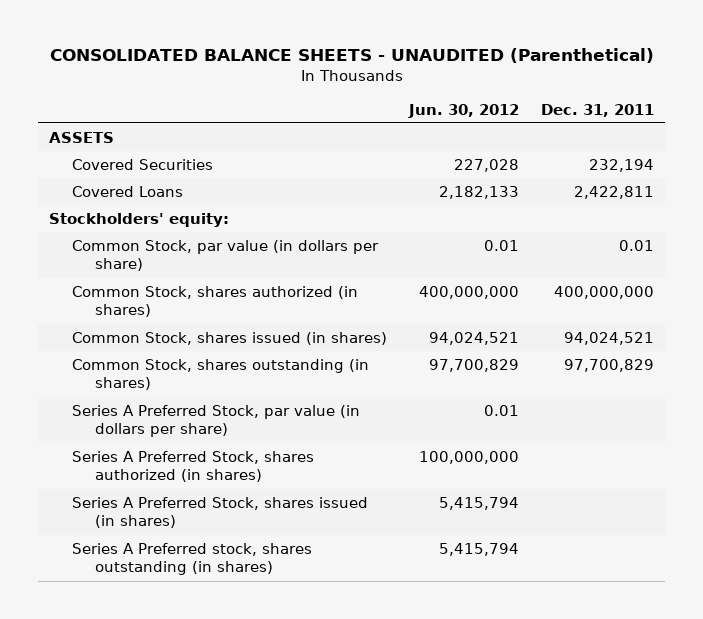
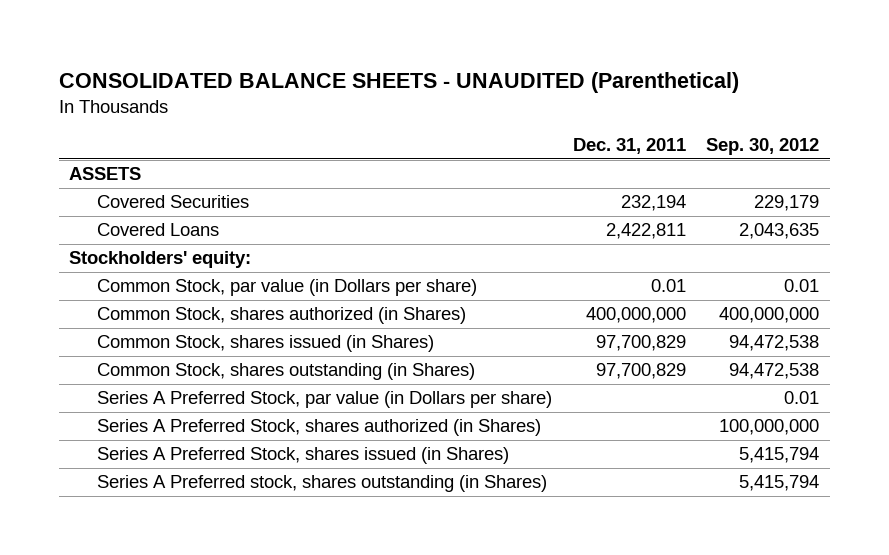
[408,103,520,118] Jun. 30, 2012 -> none
none -> [706,138,820,156] Sep. 30, 2012
[71,239,379,272] Common Stock, par value (in dollars per share) -> [96,279,477,297] Common Stock, par value (in Dollars per share)
[71,285,358,318] Common Stock, shares authorized (in shares) -> [96,307,466,325] Common Stock, shares authorized (in Shares)
[71,331,387,345] Common Stock, shares issued (in shares) -> [96,335,434,353] Common Stock, shares issued (in Shares)
[564,331,655,345] 94,024,521 -> [595,335,686,352] 97,700,829
[71,358,369,391] Common Stock, shares outstanding (in shares) -> [96,363,475,381] Common Stock, shares outstanding (in Shares)
[71,404,360,438] Series A Preferred Stock, par value (in dollars per share) -> [96,391,552,409] Series A Preferred Stock, par value (in Dollars per share)
[71,450,314,483] Series A Preferred Stock, shares authorized (in shares) -> [96,419,541,437] Series A Preferred Stock, shares authorized (in Shares)
[71,496,368,529] Series A Preferred Stock, shares issued (in shares) -> [96,447,509,465] Series A Preferred Stock, shares issued (in Shares)
[71,542,312,576] Series A Preferred stock, shares outstanding (in shares) -> [96,475,547,493] Series A Preferred stock, shares outstanding (in Shares)

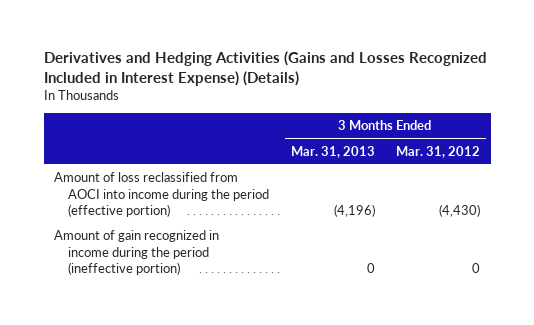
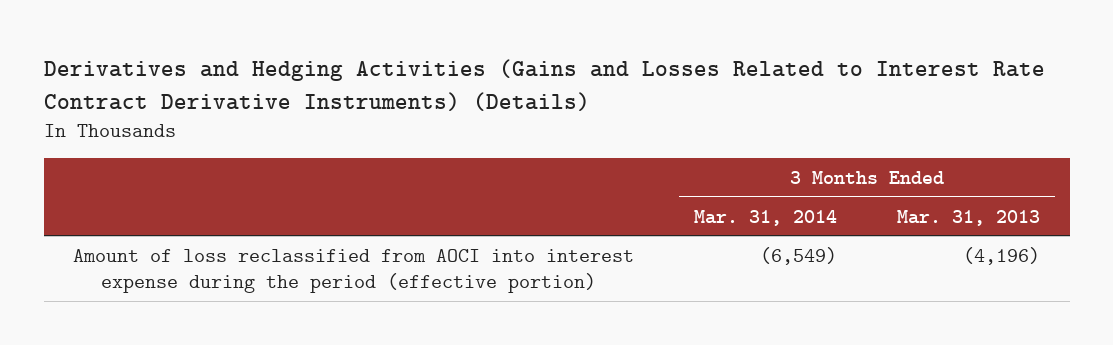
[43,51,487,87] Derivatives and Hedging Activities (Gains and Losses Recognized Included in Interest Expense) (Details) -> [43,59,1045,111] Derivatives and Hedging Activities (Gains and Losses Related to Interest Rate Contract Derivative Instruments) (Details)
[396,145,481,158] Mar. 31, 2012 -> none
none -> [694,209,838,226] Mar. 31, 2014
[54,230,220,276] Amount of gain recognized in income during the period (ineffective portion) -> none
[54,172,270,218] Amount of loss reclassified from AOCI into income during the period (effective portion) -> [73,248,635,294] Amount of loss reclassified from AOCI into interest expense during the period (effective portion)

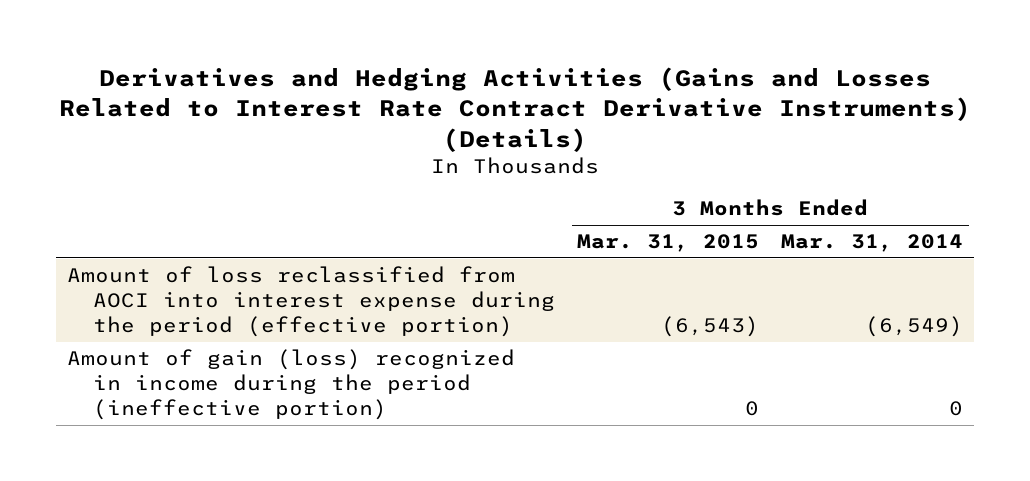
[896,209,1040,226] Mar. 31, 2013 -> none
none -> [577,234,760,253] Mar. 31, 2015
none -> [67,349,516,420] Amount of gain (loss) recognized in income during the period (ineffective portion)

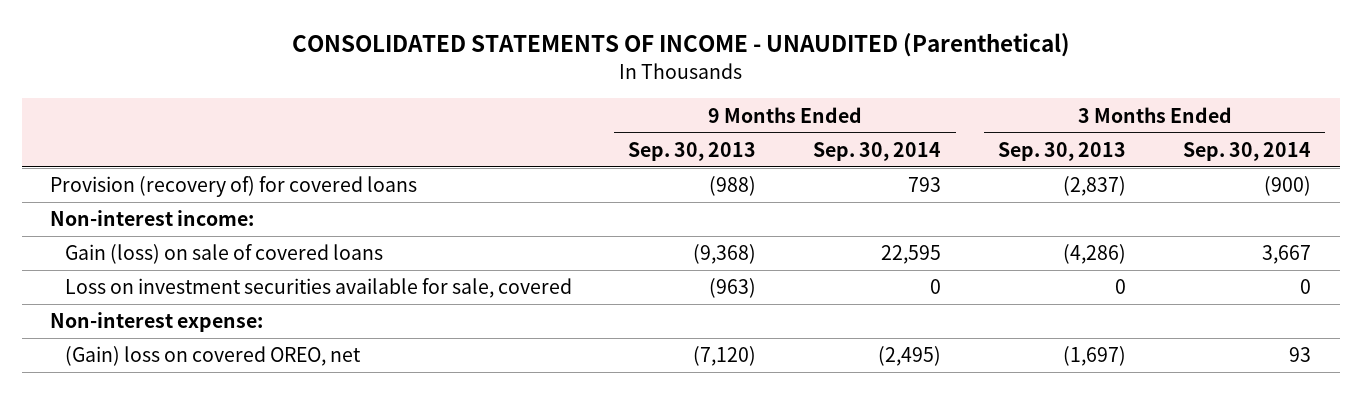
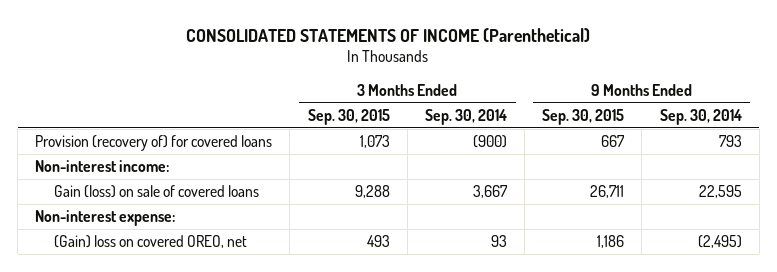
[291,33,1070,58] CONSOLIDATED STATEMENTS OF INCOME - UNAUDITED (Parenthetical) -> [186,27,591,42] CONSOLIDATED STATEMENTS OF INCOME (Parenthetical)
[628,141,757,161] Sep. 30, 2013 -> none
[998,141,1127,161] Sep. 30, 2013 -> none
none -> [307,109,390,126] Sep. 30, 2015
none -> [542,109,625,126] Sep. 30, 2015
[64,278,572,299] Loss on investment securities available for sale, covered -> none

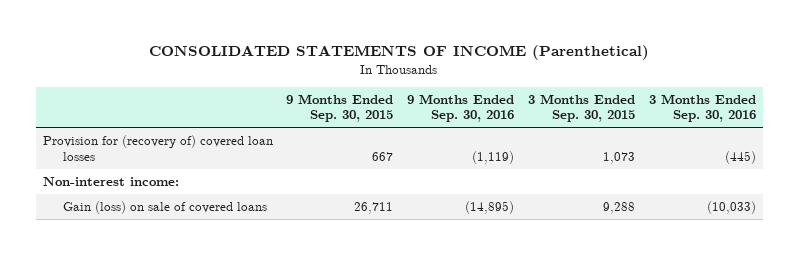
[424,109,507,126] Sep. 30, 2014 -> none
[659,109,742,126] Sep. 30, 2014 -> none
none -> [407,93,515,123] 9 Months Ended Sep. 30, 2016
none -> [648,93,756,123] 3 Months Ended Sep. 30, 2016
[35,135,273,152] Provision (recovery of) for covered loans -> [42,134,273,161] Provision for (recovery of) covered loan losses
[35,210,176,227] Non-interest expense: -> none
[53,235,247,249] (Gain) loss on covered OREO, net -> none

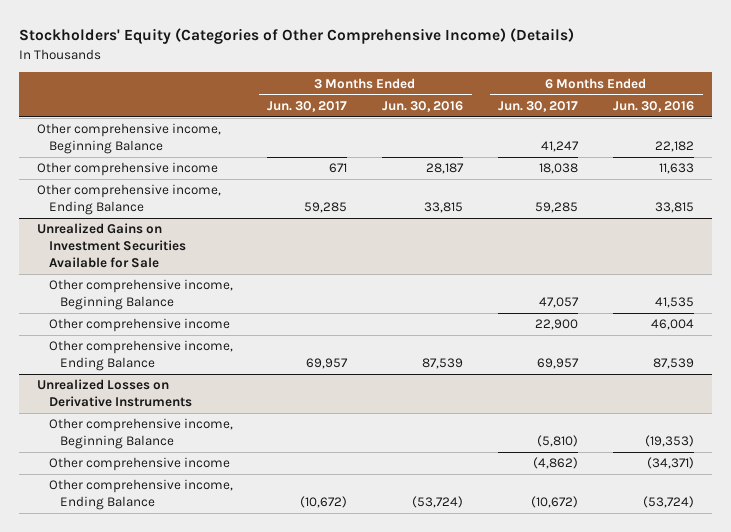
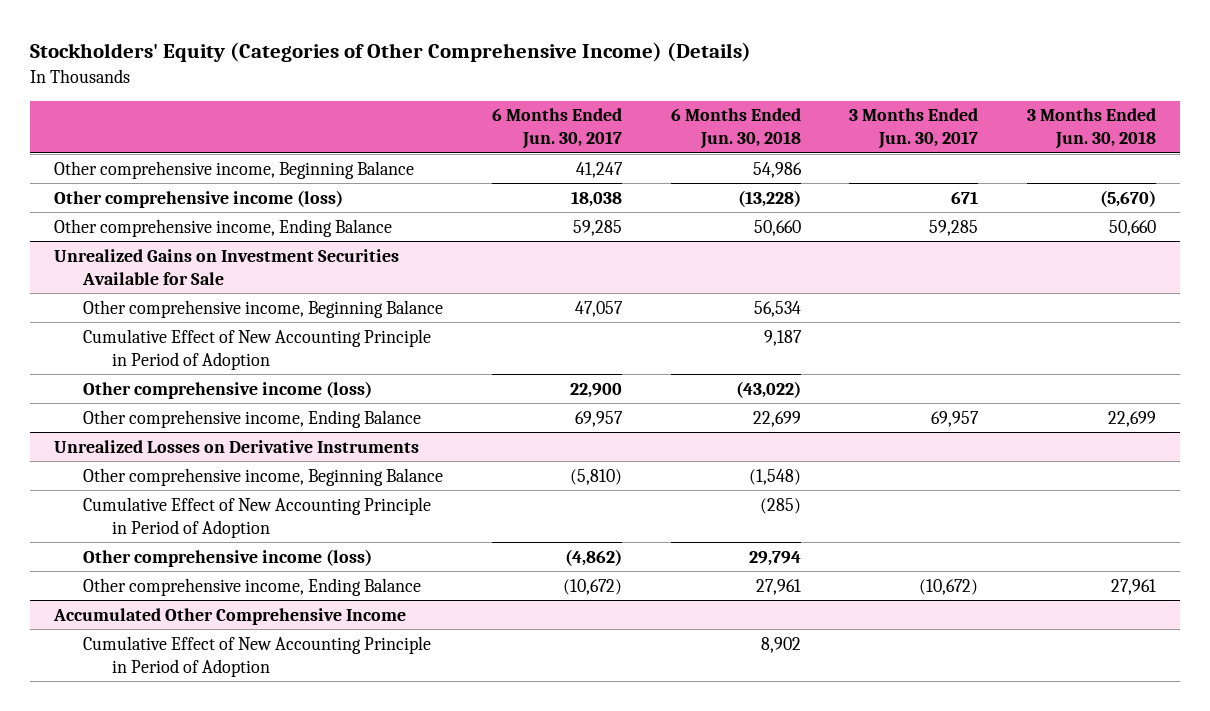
[382,100,464,112] Jun. 30, 2016 -> none
[613,100,695,112] Jun. 30, 2016 -> none
none -> [670,108,801,150] 6 Months Ended Jun. 30, 2018
none -> [1027,108,1157,150] 3 Months Ended Jun. 30, 2018
[36,162,218,177] Other comprehensive income -> [54,189,344,208] Other comprehensive income (loss)
none -> [83,328,432,370] Cumulative Effect of New Accounting Principle in Period of Adoption
[48,318,230,333] Other comprehensive income -> [83,380,373,399] Other comprehensive income (loss)
none -> [83,496,432,538] Cumulative Effect of New Accounting Principle in Period of Adoption
[48,457,230,472] Other comprehensive income -> [83,548,373,567] Other comprehensive income (loss)
none -> [53,607,407,625] Accumulated Other Comprehensive Income
none -> [83,635,432,677] Cumulative Effect of New Accounting Principle in Period of Adoption

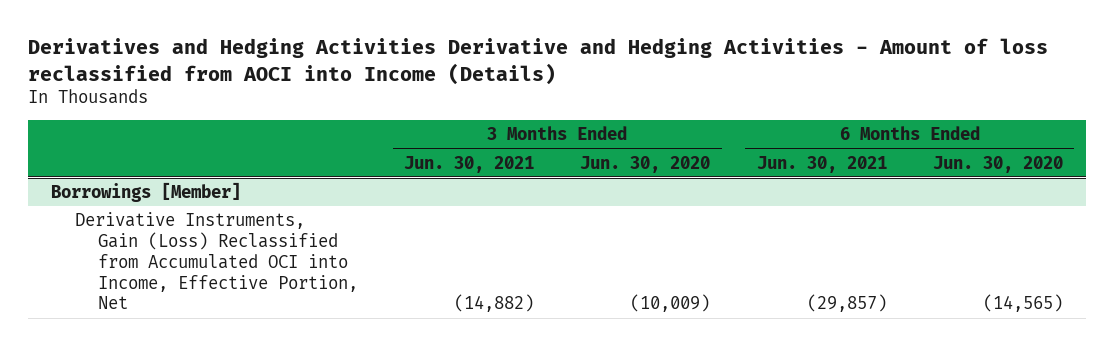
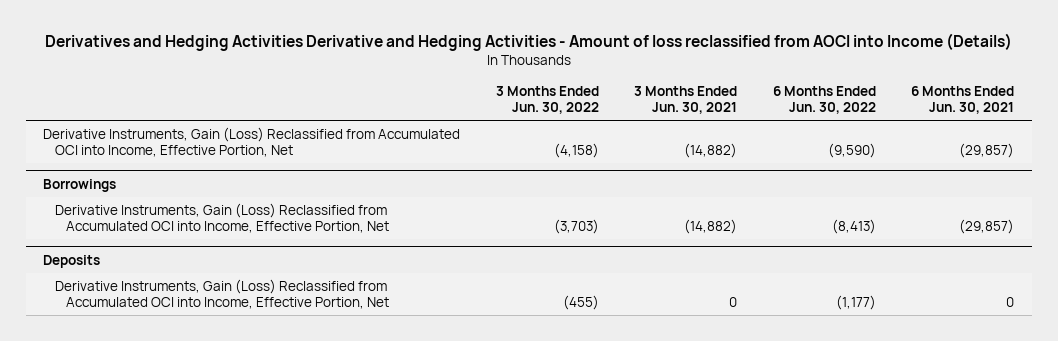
[580,155,711,173] Jun. 30, 2020 -> none
[932,155,1063,173] Jun. 30, 2020 -> none
none -> [495,86,599,115] 3 Months Ended Jun. 30, 2022
none -> [772,86,876,115] 6 Months Ended Jun. 30, 2022
[51,182,242,203] Borrowings [Member] -> none
none -> [43,178,117,192] Borrowings
none -> [54,202,390,233] Derivative Instruments, Gain (Loss) Reclassified from Accumulated OCI into Income, Effective Portion, Net
none -> [43,254,101,268] Deposits
none -> [54,278,390,309] Derivative Instruments, Gain (Loss) Reclassified from Accumulated OCI into Income, Effective Portion, Net

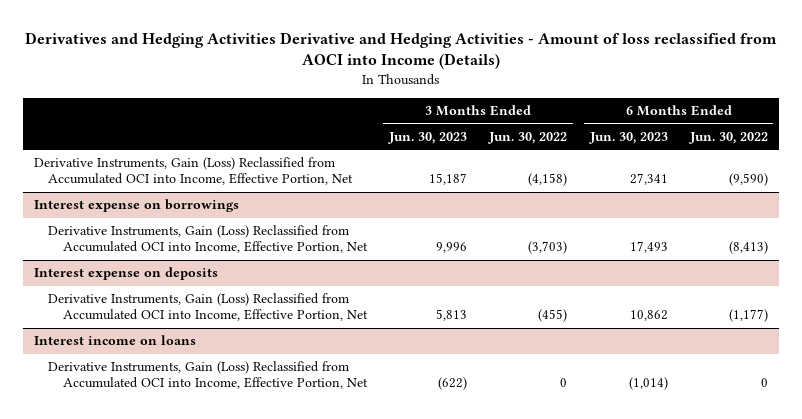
[634,86,738,115] 3 Months Ended Jun. 30, 2021 -> none
[911,86,1015,115] 6 Months Ended Jun. 30, 2021 -> none
none -> [387,132,467,145] Jun. 30, 2023
none -> [588,132,668,145] Jun. 30, 2023
[43,178,117,192] Borrowings -> [33,199,239,213] Interest expense on borrowings
[43,254,101,268] Deposits -> [33,267,218,281] Interest expense on deposits
none -> [33,335,196,346] Interest income on loans
none -> [48,361,368,390] Derivative Instruments, Gain (Loss) Reclassified from Accumulated OCI into Income, Effective Portion, Net

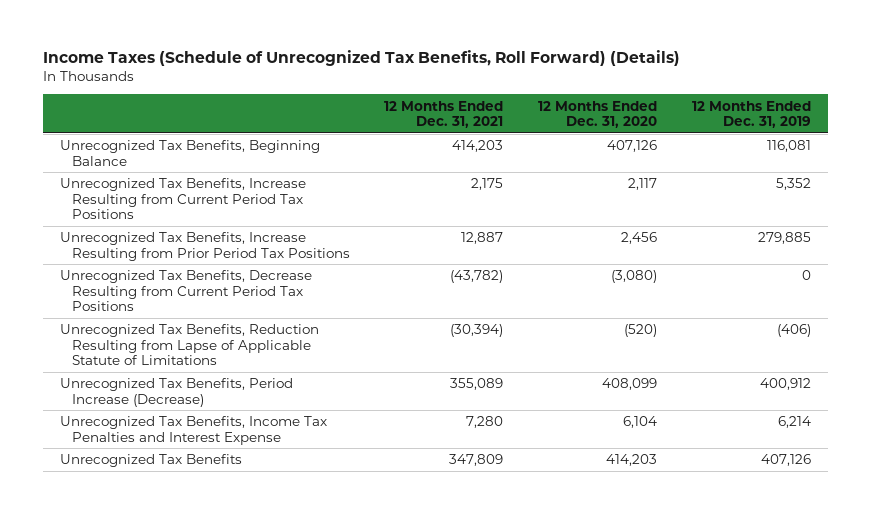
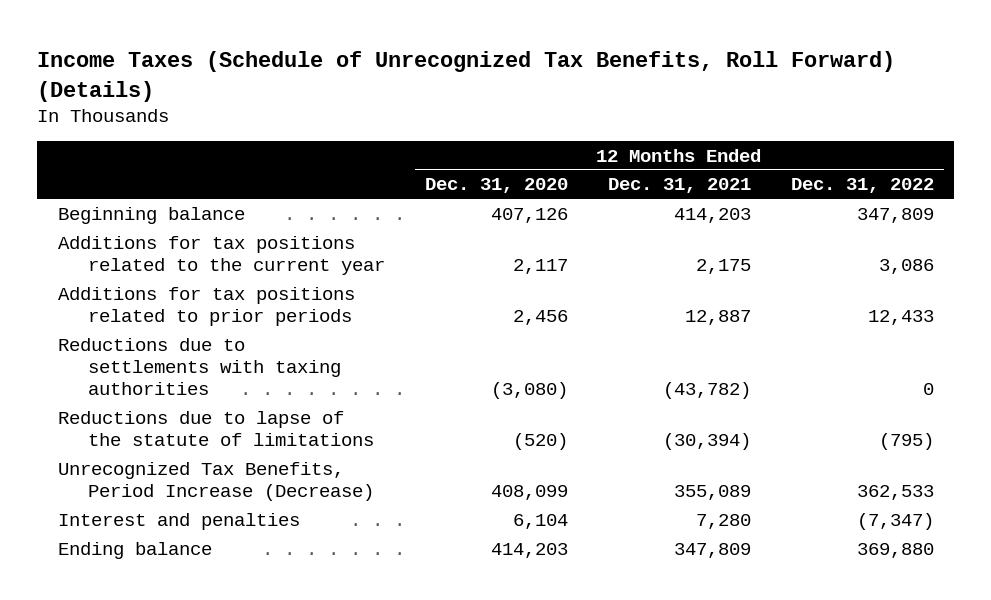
[691,100,811,129] 12 Months Ended Dec. 31, 2019 -> none
none -> [790,178,934,194] Dec. 31, 2022
[59,140,320,166] Unrecognized Tax Benefits, Beginning Balance -> [57,206,245,224] Beginning balance
[59,178,306,220] Unrecognized Tax Benefits, Increase Resulting from Current Period Tax Positions -> [57,235,385,275] Additions for tax positions related to the current year
[59,232,350,261] Unrecognized Tax Benefits, Increase Resulting from Prior Period Tax Positions -> [57,286,355,326] Additions for tax positions related to prior periods
[59,270,312,312] Unrecognized Tax Benefits, Decrease Resulting from Current Period Tax Positions -> [57,337,341,395] Reductions due to settlements with taxing authorities
[59,324,319,366] Unrecognized Tax Benefits, Reduction Resulting from Lapse of Applicable Statute of Limitations -> [57,410,374,446] Reductions due to lapse of the statute of limitations
[59,416,327,445] Unrecognized Tax Benefits, Income Tax Penalties and Interest Expense -> [57,512,300,530] Interest and penalties
[59,454,242,468] Unrecognized Tax Benefits -> [57,541,212,559] Ending balance

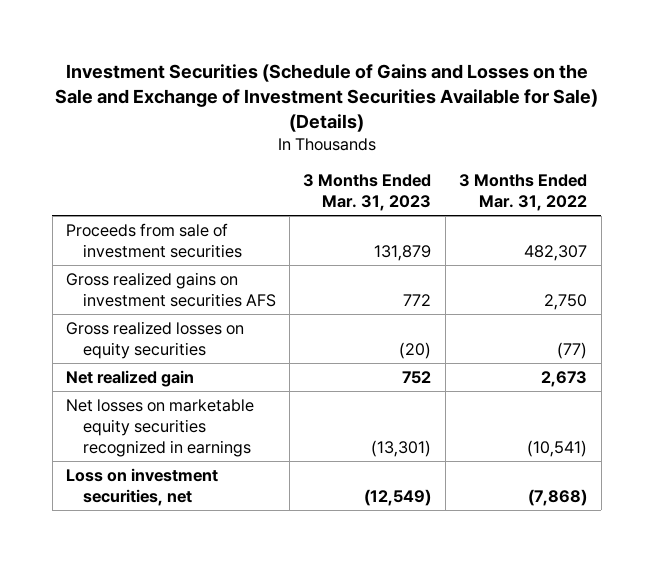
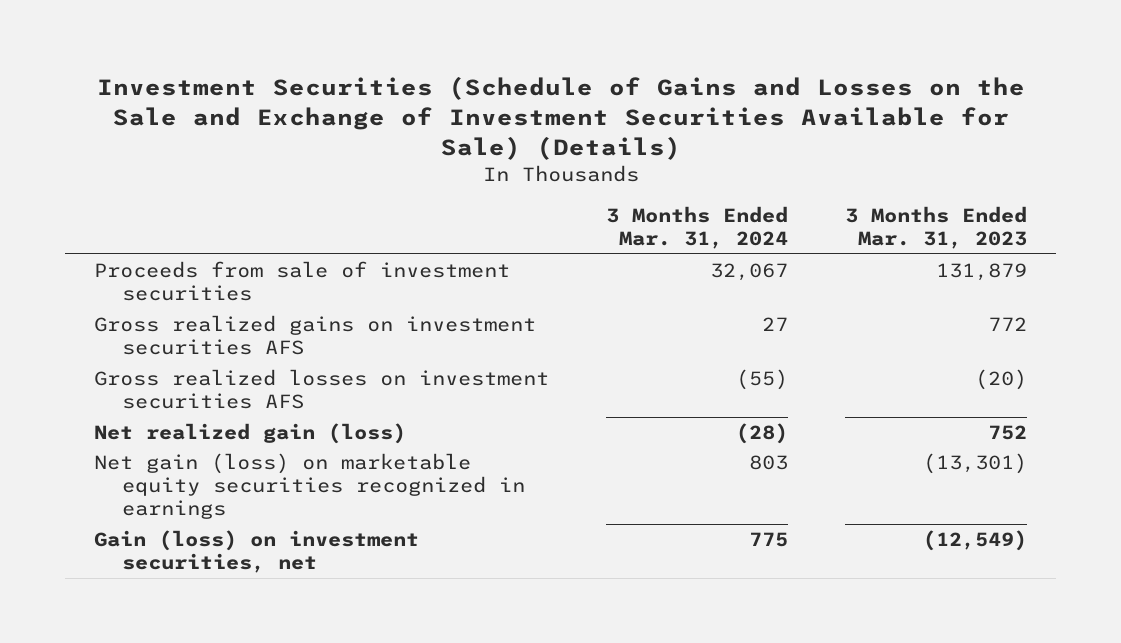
[459,174,588,212] 3 Months Ended Mar. 31, 2022 -> none
none -> [606,206,789,250] 3 Months Ended Mar. 31, 2024
[66,320,245,359] Gross realized losses on equity securities -> [94,368,550,410] Gross realized losses on investment securities AFS
[66,369,195,387] Net realized gain -> [94,422,407,444] Net realized gain (loss)
[66,398,255,457] Net losses on marketable equity securities recognized in earnings -> [94,452,526,520] Net gain (loss) on marketable equity securities recognized in earnings
[66,467,219,506] Loss on investment securities, net -> [94,529,420,574] Gain (loss) on investment securities, net

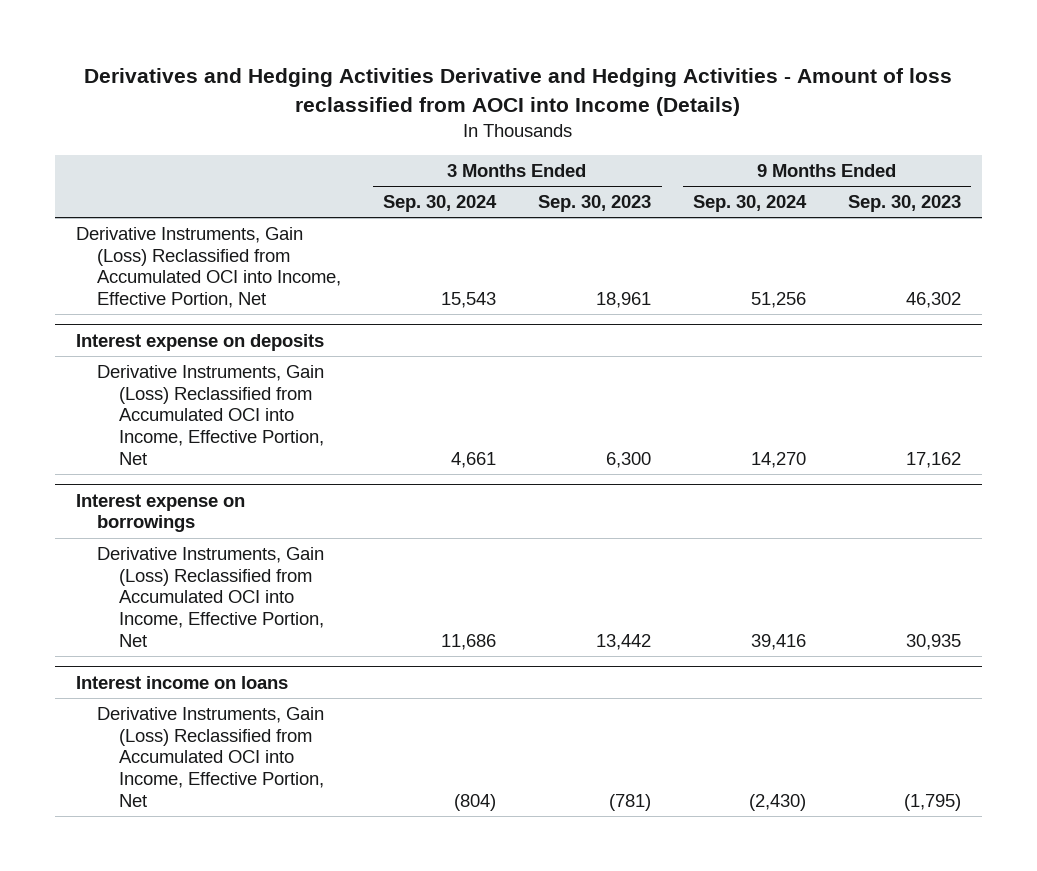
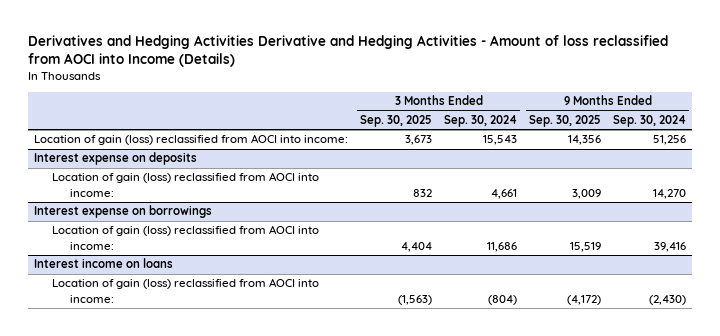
[538,194,652,212] Sep. 30, 2023 -> none
[847,194,961,212] Sep. 30, 2023 -> none
none -> [360,114,433,127] Sep. 30, 2025
none -> [529,114,602,127] Sep. 30, 2025
[75,226,342,308] Derivative Instruments, Gain (Loss) Reclassified from Accumulated OCI into Income, Effective Portion, Net -> [34,134,349,146] Location of gain (loss) reclassified from AOCI into income:
[97,364,325,465] Derivative Instruments, Gain (Loss) Reclassified from Accumulated OCI into Income, Effective Portion, Net -> [51,172,319,197] Location of gain (loss) reclassified from AOCI into income:
[97,546,325,647] Derivative Instruments, Gain (Loss) Reclassified from Accumulated OCI into Income, Effective Portion, Net -> [51,225,319,250] Location of gain (loss) reclassified from AOCI into income:
[97,706,325,807] Derivative Instruments, Gain (Loss) Reclassified from Accumulated OCI into Income, Effective Portion, Net -> [51,278,319,303] Location of gain (loss) reclassified from AOCI into income:

